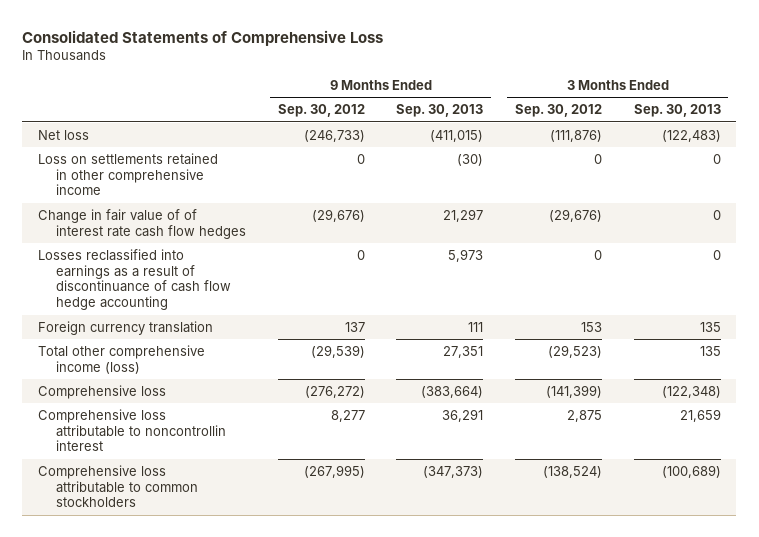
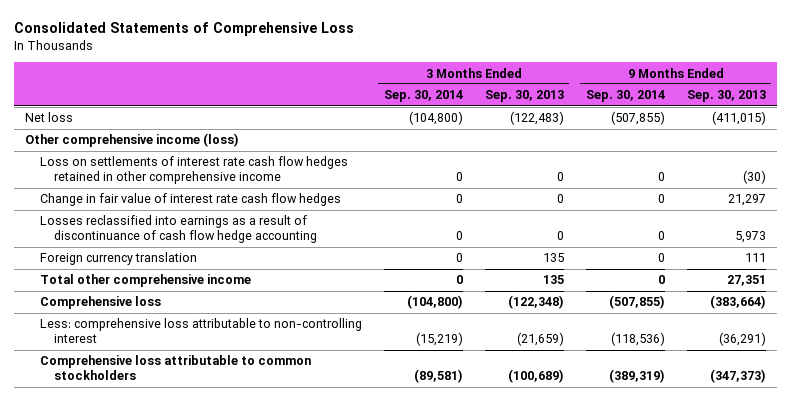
[277,104,365,118] Sep. 30, 2012 -> none
[514,104,602,118] Sep. 30, 2012 -> none
none -> [383,90,463,103] Sep. 30, 2014
none -> [585,90,665,103] Sep. 30, 2014
none -> [24,133,239,148] Other comprehensive income (loss)
[38,152,219,196] Loss on settlements retained in other comprehensive income -> [39,156,348,185] Loss on settlements of interest rate cash flow hedges retained in other comprehensive income
[38,208,247,239] Change in fair value of of interest rate cash flow hedges -> [39,193,341,207] Change in fair value of interest rate cash flow hedges
[38,344,206,374] Total other comprehensive income (loss) -> [39,274,251,288] Total other comprehensive income
[38,408,227,452] Comprehensive loss attributable to noncontrollin interest -> [39,318,362,344] Less: comprehensive loss attributable to non-controlling interest
[442,408,484,422] 36,291 -> [718,332,766,347] (36,291)
[679,408,721,422] 21,659 -> [516,332,564,347] (21,659)

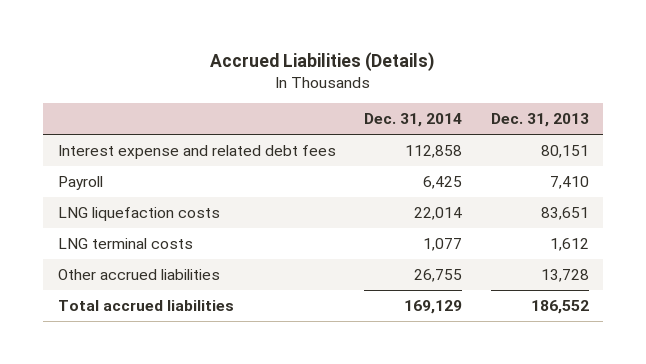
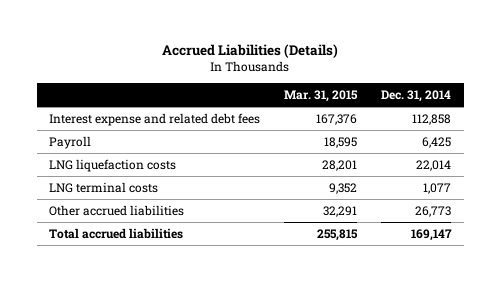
[490,113,589,128] Dec. 31, 2013 -> none
none -> [284,89,359,102] Mar. 31, 2015
[414,268,463,282] 26,755 -> [415,205,452,217] 26,773
[404,299,463,314] 169,129 -> [411,228,453,241] 169,147

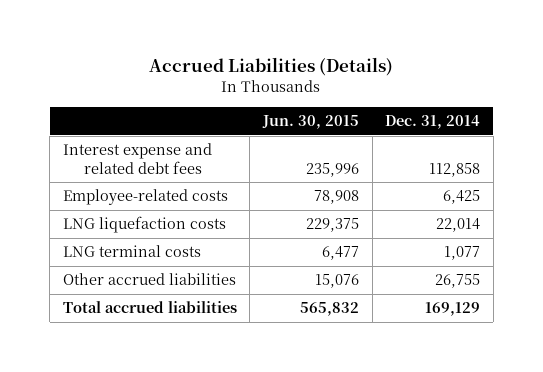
[284,89,359,102] Mar. 31, 2015 -> none
none -> [261,115,359,130] Jun. 30, 2015
[48,135,91,149] Payroll -> [62,189,228,206] Employee-related costs
[415,205,452,217] 26,773 -> [435,274,481,289] 26,755
[411,228,453,241] 169,147 -> [425,302,481,317] 169,129

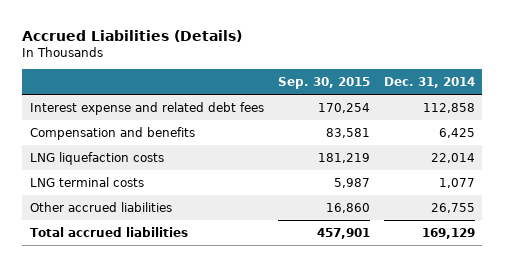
[261,115,359,130] Jun. 30, 2015 -> none
none -> [277,77,370,90] Sep. 30, 2015
[62,189,228,206] Employee-related costs -> [29,126,195,140] Compensation and benefits

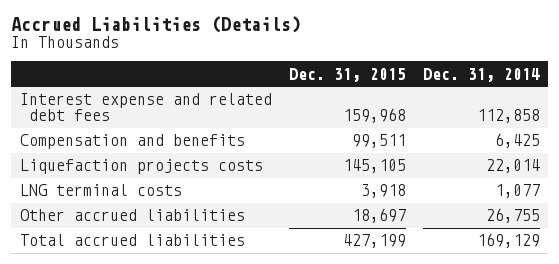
[277,77,370,90] Sep. 30, 2015 -> none
none -> [288,67,406,82] Dec. 31, 2015
[29,151,164,165] LNG liquefaction costs -> [19,159,263,175] Liquefaction projects costs

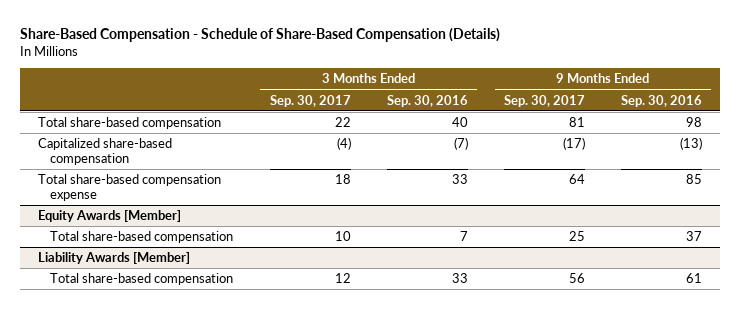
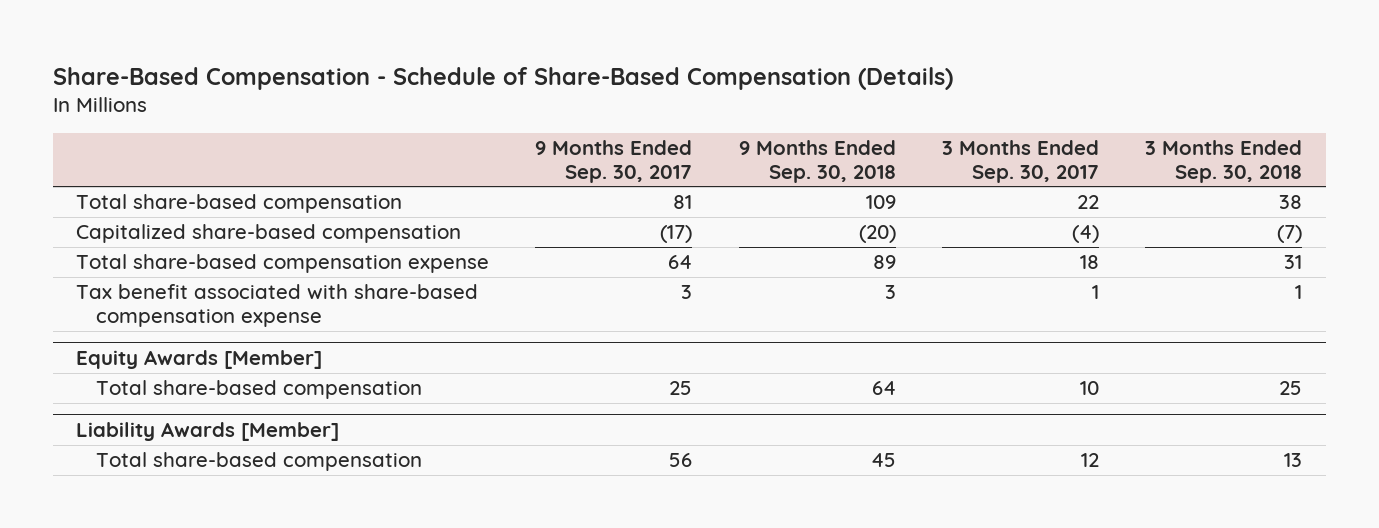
[386,94,468,107] Sep. 30, 2016 -> none
[621,94,703,107] Sep. 30, 2016 -> none
none -> [738,139,896,183] 9 Months Ended Sep. 30, 2018
none -> [1145,139,1303,183] 3 Months Ended Sep. 30, 2018
none -> [76,284,479,327] Tax benefit associated with share-based compensation expense

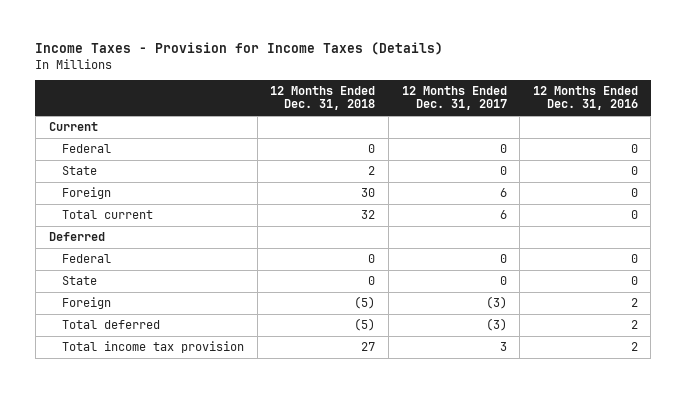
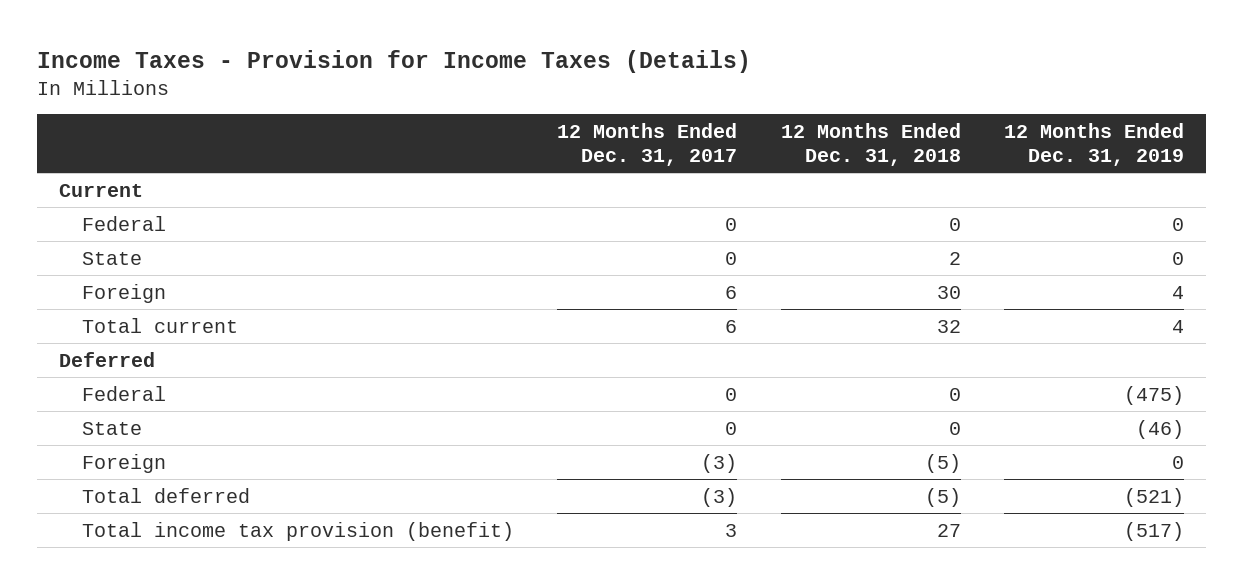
[532,86,638,111] 12 Months Ended Dec. 31, 2016 -> none
none -> [1004,123,1185,166] 12 Months Ended Dec. 31, 2019
[62,341,245,354] Total income tax provision -> [81,521,514,541] Total income tax provision (benefit)

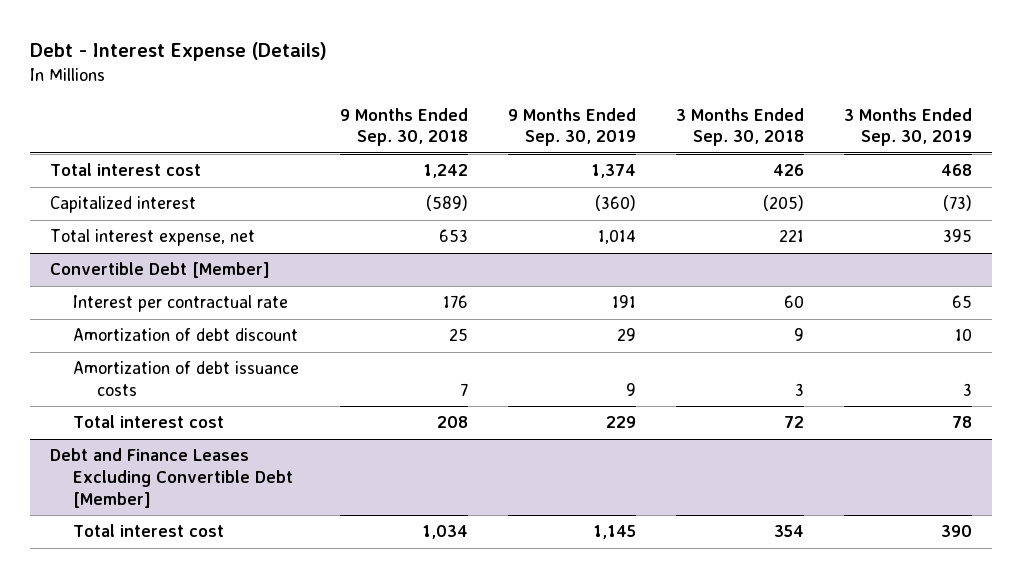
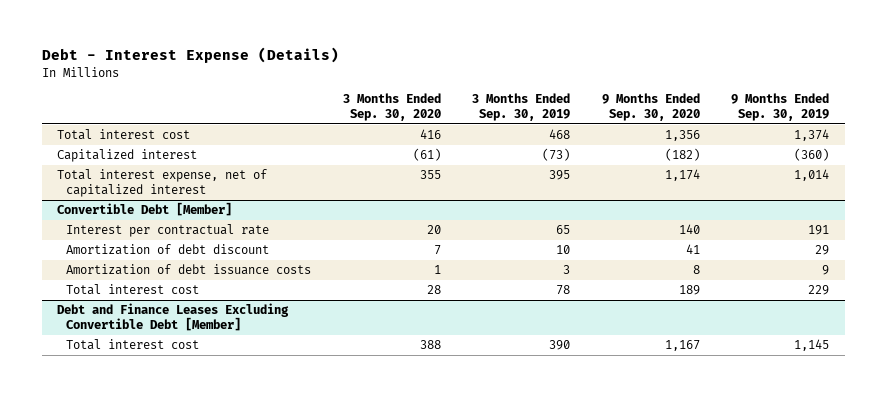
[339,107,468,147] 9 Months Ended Sep. 30, 2018 -> none
[675,107,804,147] 3 Months Ended Sep. 30, 2018 -> none
none -> [342,92,441,122] 3 Months Ended Sep. 30, 2020
none -> [601,92,700,122] 9 Months Ended Sep. 30, 2020
[50,229,256,247] Total interest expense, net -> [57,169,268,198] Total interest expense, net of capitalized interest

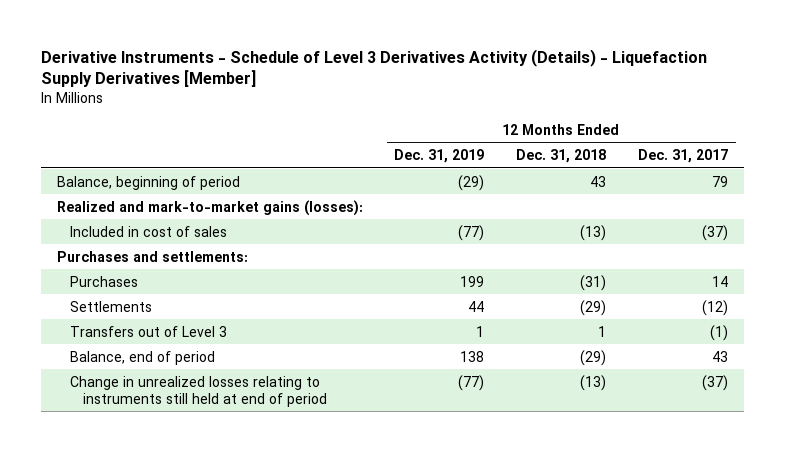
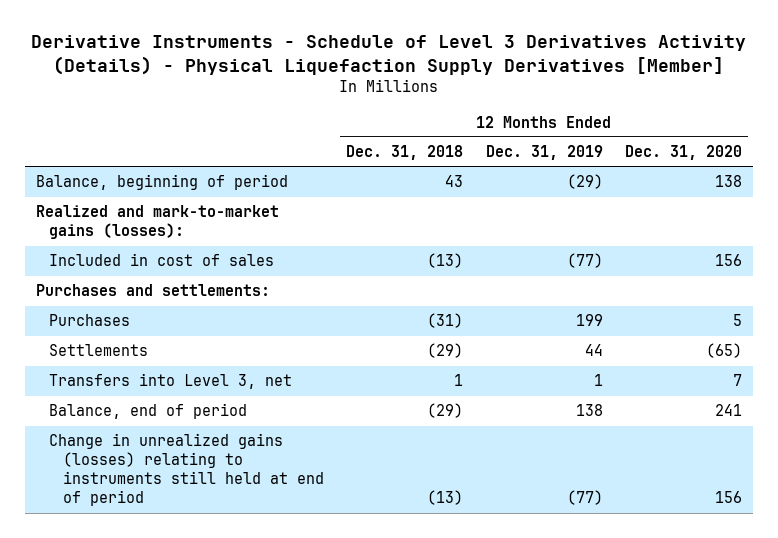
[40,48,707,88] Derivative Instruments - Schedule of Level 3 Derivatives Activity (Details) - Liquefaction Supply Derivatives [Member] -> [31,35,747,75] Derivative Instruments - Schedule of Level 3 Derivatives Activity (Details) - Physical Liquefaction Supply Derivatives [Member]
[637,149,728,164] Dec. 31, 2017 -> none
none -> [625,145,743,161] Dec. 31, 2020
[70,325,228,337] Transfers out of Level 3 -> none
none -> [49,373,293,390] Transfers into Level 3, net
[70,375,328,407] Change in unrealized losses relating to instruments still held at end of period -> [49,433,324,507] Change in unrealized gains (losses) relating to instruments still held at end of period

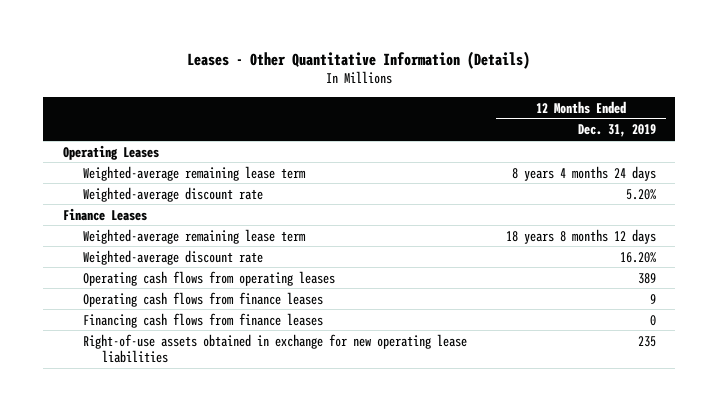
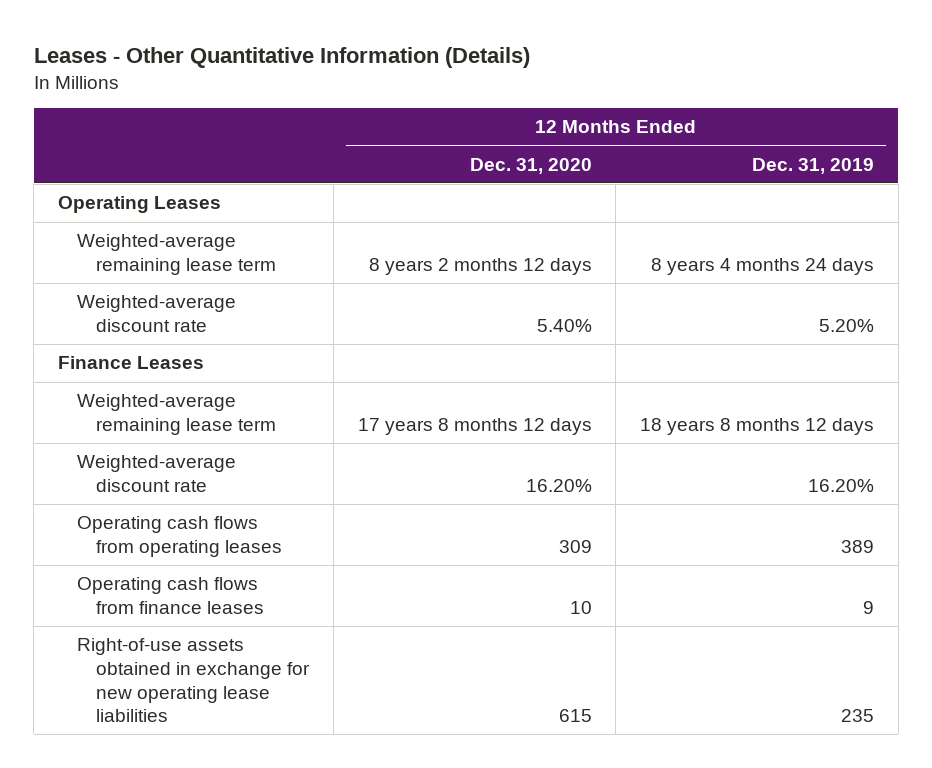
none -> [469,157,592,174] Dec. 31, 2020
[82,312,323,328] Financing cash flows from finance leases -> none

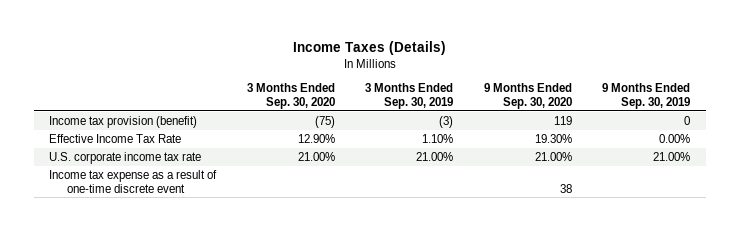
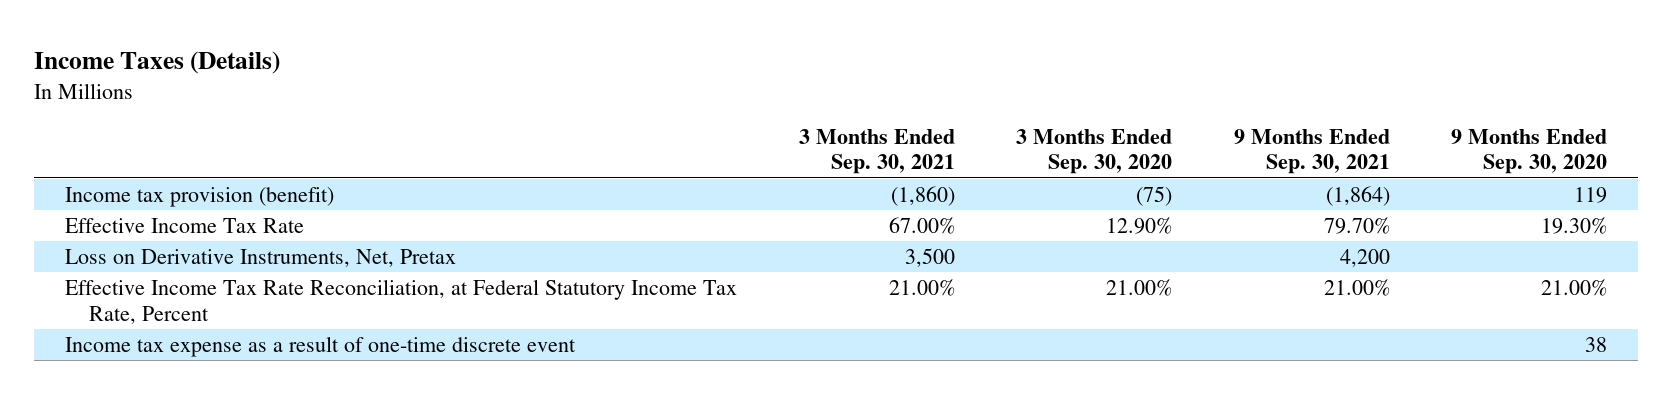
[365,83,454,109] 3 Months Ended Sep. 30, 2019 -> none
[602,83,691,109] 9 Months Ended Sep. 30, 2019 -> none
none -> [798,128,955,175] 3 Months Ended Sep. 30, 2021
none -> [1233,128,1390,175] 9 Months Ended Sep. 30, 2021
none -> [65,249,457,268] Loss on Derivative Instruments, Net, Pretax
[49,151,202,164] U.S. corporate income tax rate -> [65,279,738,324] Effective Income Tax Rate Reconciliation, at Federal Statutory Income Tax Rate, Percent

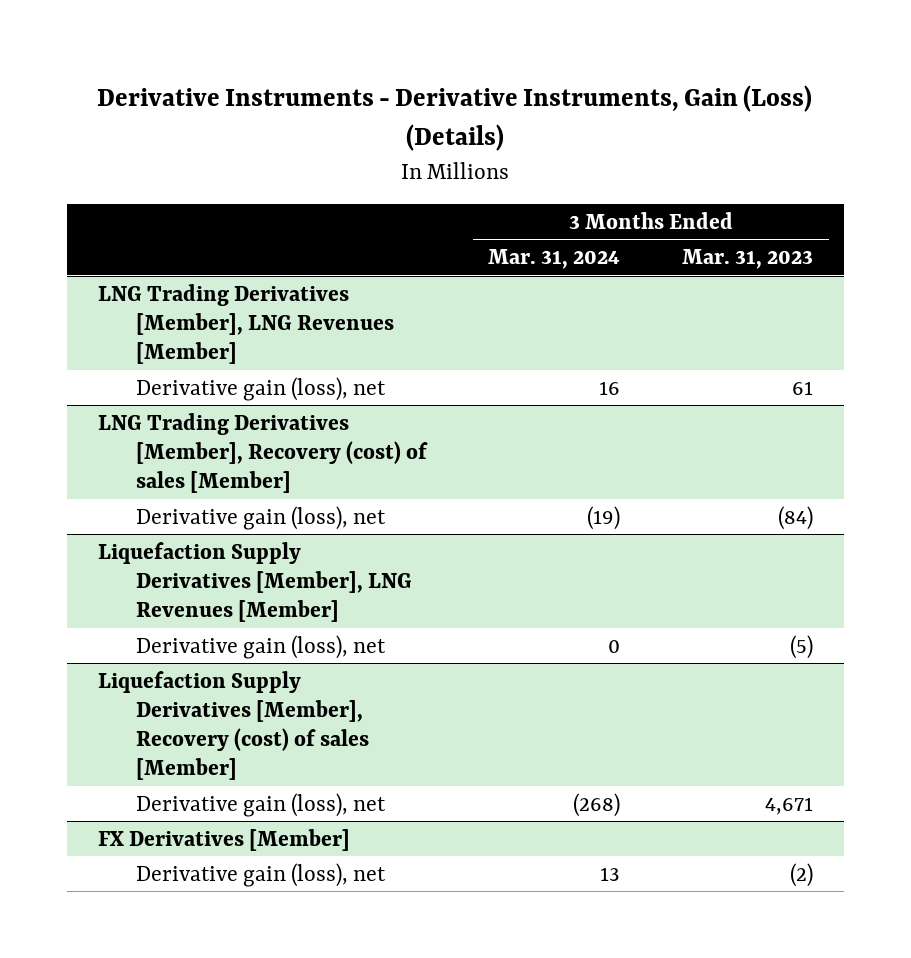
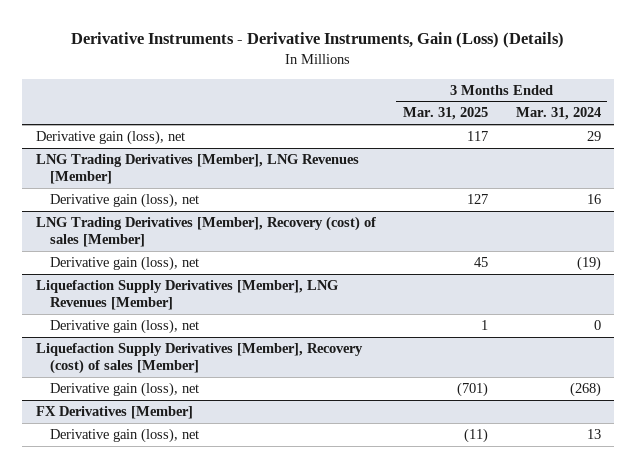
[682,249,814,270] Mar. 31, 2023 -> none
none -> [403,107,489,121] Mar. 31, 2025
none -> [35,130,185,146] Derivative gain (loss), net

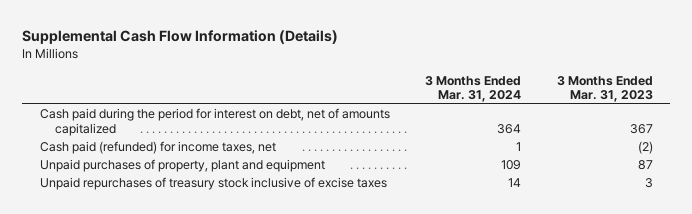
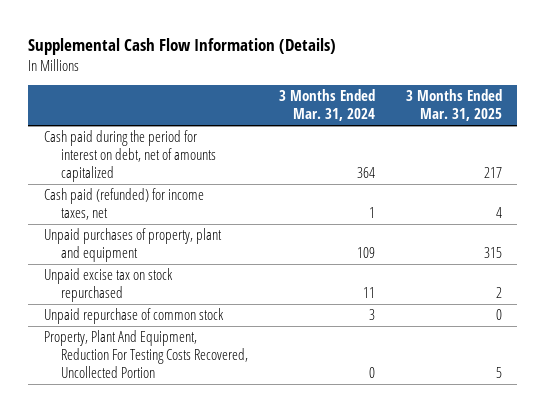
[556,75,653,103] 3 Months Ended Mar. 31, 2023 -> none
none -> [405,89,502,122] 3 Months Ended Mar. 31, 2025
none -> [43,268,173,303] Unpaid excise tax on stock repurchased
[39,177,387,191] Unpaid repurchases of treasury stock inclusive of excise taxes -> [43,308,224,325] Unpaid repurchase of common stock
[508,178,522,188] 14 -> [368,309,375,321] 3
none -> [43,330,248,379] Property, Plant And Equipment, Reduction For Testing Costs Recovered, Uncollected Portion

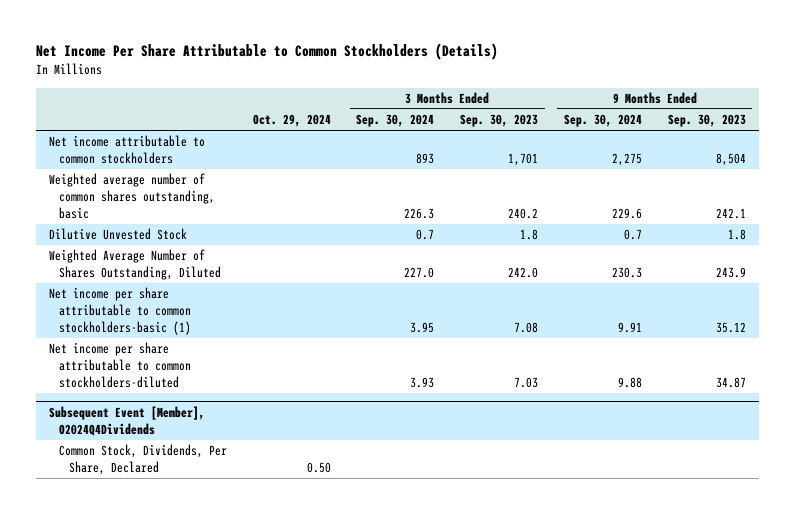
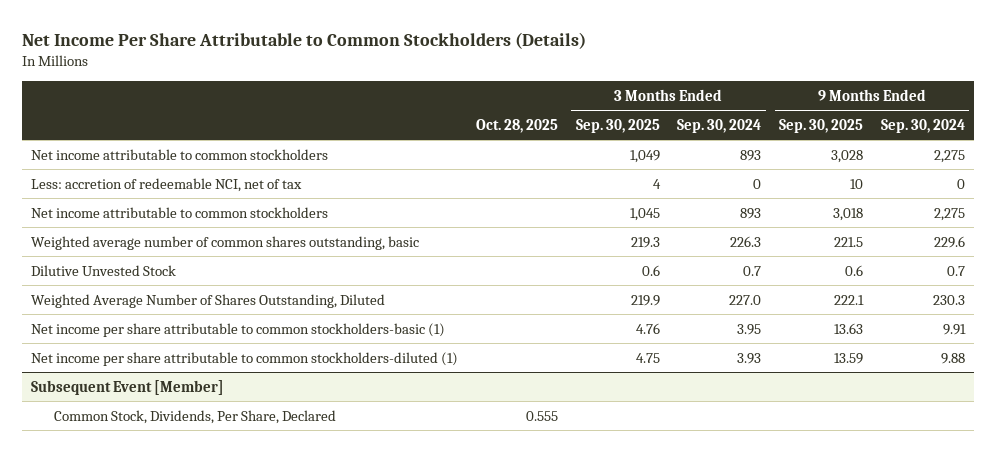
[252,114,331,128] Oct. 29, 2024 -> none
[460,114,539,128] Sep. 30, 2023 -> none
[667,114,746,128] Sep. 30, 2023 -> none
none -> [475,118,558,133] Oct. 28, 2025
none -> [575,118,660,133] Sep. 30, 2025
none -> [779,118,864,133] Sep. 30, 2025
none -> [31,177,303,192] Less: accretion of redeemable NCI, net of tax
none -> [31,206,329,218] Net income attributable to common stockholders
[48,342,191,389] Net income per share attributable to common stockholders-diluted -> [31,351,459,366] Net income per share attributable to common stockholders-diluted (1)
[48,405,205,436] Subsequent Event [Member], O2024Q4Dividends -> [31,379,225,395] Subsequent Event [Member]

